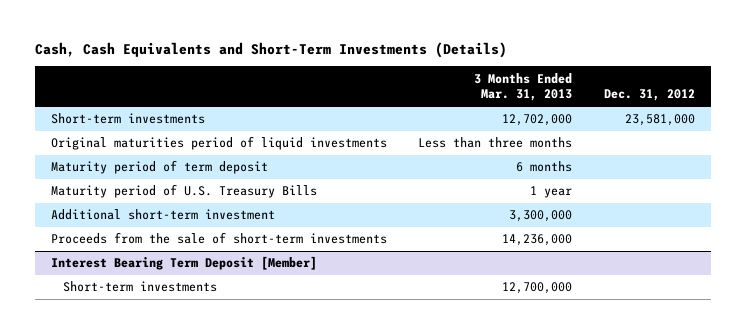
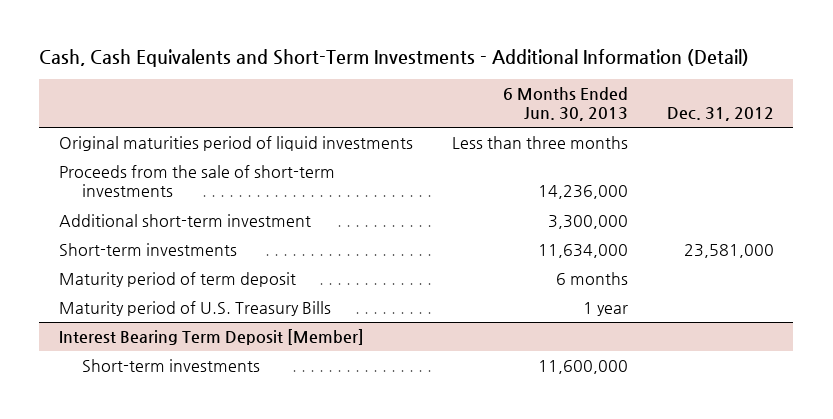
[34,41,507,58] Cash, Cash Equivalents and Short-Term Investments (Details) -> [39,49,750,68] Cash, Cash Equivalents and Short-Term Investments - Additional Information (Detail)
[474,72,573,102] 3 Months Ended Mar. 31, 2013 -> none
none -> [502,86,628,122] 6 Months Ended Jun. 30, 2013
[50,232,387,245] Proceeds from the sale of short-term investments -> [58,164,335,198] Proceeds from the sale of short-term investments
[50,209,275,221] Additional short-term investment -> [58,213,311,227] Additional short-term investment
[50,113,205,125] Short-term investments -> [58,242,237,256] Short-term investments

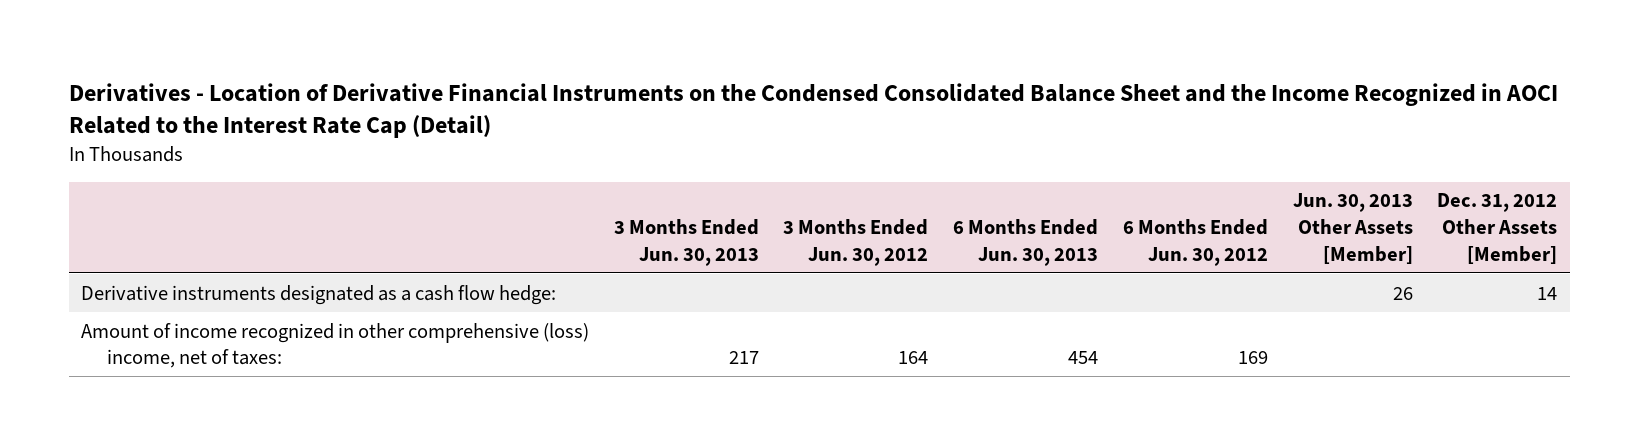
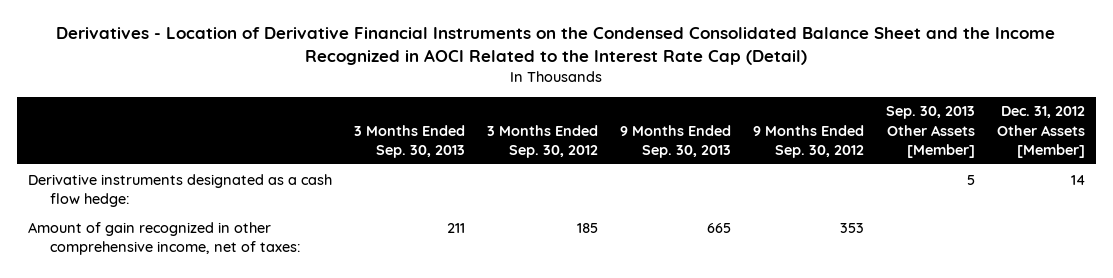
[613,219,759,266] 3 Months Ended Jun. 30, 2013 -> none
[783,219,929,266] 3 Months Ended Jun. 30, 2012 -> none
[953,219,1099,266] 6 Months Ended Jun. 30, 2013 -> none
[1122,219,1268,266] 6 Months Ended Jun. 30, 2012 -> none
[1292,193,1413,264] Jun. 30, 2013 Other Assets [Member] -> none
none -> [353,124,465,158] 3 Months Ended Sep. 30, 2013
none -> [486,124,598,158] 3 Months Ended Sep. 30, 2012
none -> [619,124,731,158] 9 Months Ended Sep. 30, 2013
none -> [752,124,864,158] 9 Months Ended Sep. 30, 2012
none -> [885,106,975,158] Sep. 30, 2013 Other Assets [Member]
[81,322,590,369] Amount of income recognized in other comprehensive (loss) income, net of taxes: -> [27,221,301,255] Amount of gain recognized in other comprehensive income, net of taxes:

